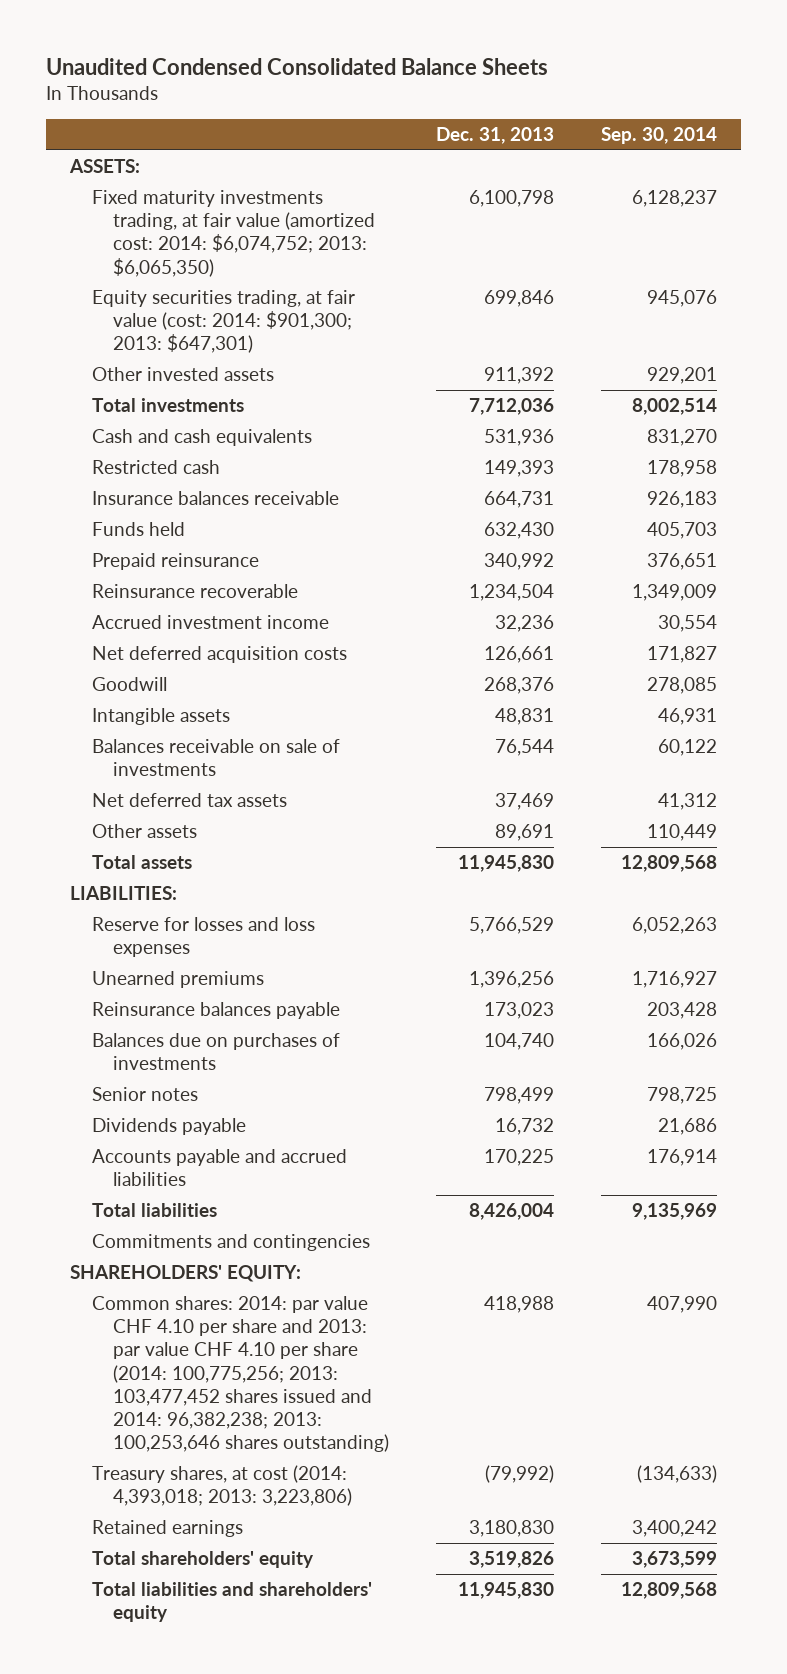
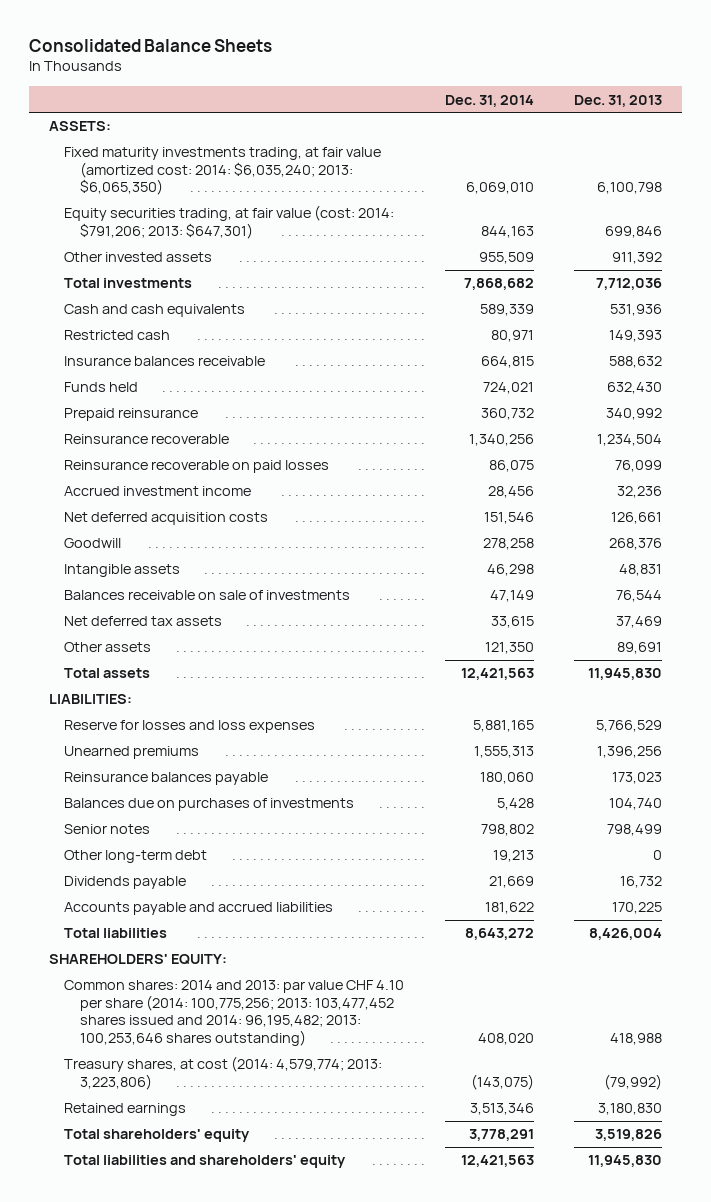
[46,58,549,76] Unaudited Condensed Consolidated Balance Sheets -> [28,38,272,52] Consolidated Balance Sheets
[601,127,718,145] Sep. 30, 2014 -> none
none -> [444,94,534,107] Dec. 31, 2014
[91,190,376,277] Fixed maturity investments trading, at fair value (amortized cost: 2014: $6,074,752; 2013: $6,065,350) -> [64,147,382,196] Fixed maturity investments trading, at fair value (amortized cost: 2014: $6,035,240; 2013: $6,065,350)
[91,290,355,354] Equity securities trading, at fair value (cost: 2014: $901,300; 2013: $647,301) -> [64,205,395,239] Equity securities trading, at fair value (cost: 2014: $791,206; 2013: $647,301)
[484,491,555,509] 664,731 -> [608,356,662,369] 588,632
none -> [64,460,330,474] Reinsurance recoverable on paid losses
none -> [64,850,208,864] Other long-term debt
[91,1234,370,1252] Commitments and contingencies -> none
[91,1296,390,1453] Common shares: 2014: par value CHF 4.10 per share and 2013: par value CHF 4.10 per share (2014: 100,775,256; 2013: 103,477,452 shares issued and 2014: 96,382,238; 2013: 100,253,646 shares outstanding) -> [64,980,405,1046] Common shares: 2014 and 2013: par value CHF 4.10 per share (2014: 100,775,256; 2013: 103,477,452 shares issued and 2014: 96,195,482; 2013: 100,253,646 shares outstanding)
[91,1465,353,1507] Treasury shares, at cost (2014: 4,393,018; 2013: 3,223,806) -> [64,1056,383,1090] Treasury shares, at cost (2014: 4,579,774; 2013: 3,223,806)

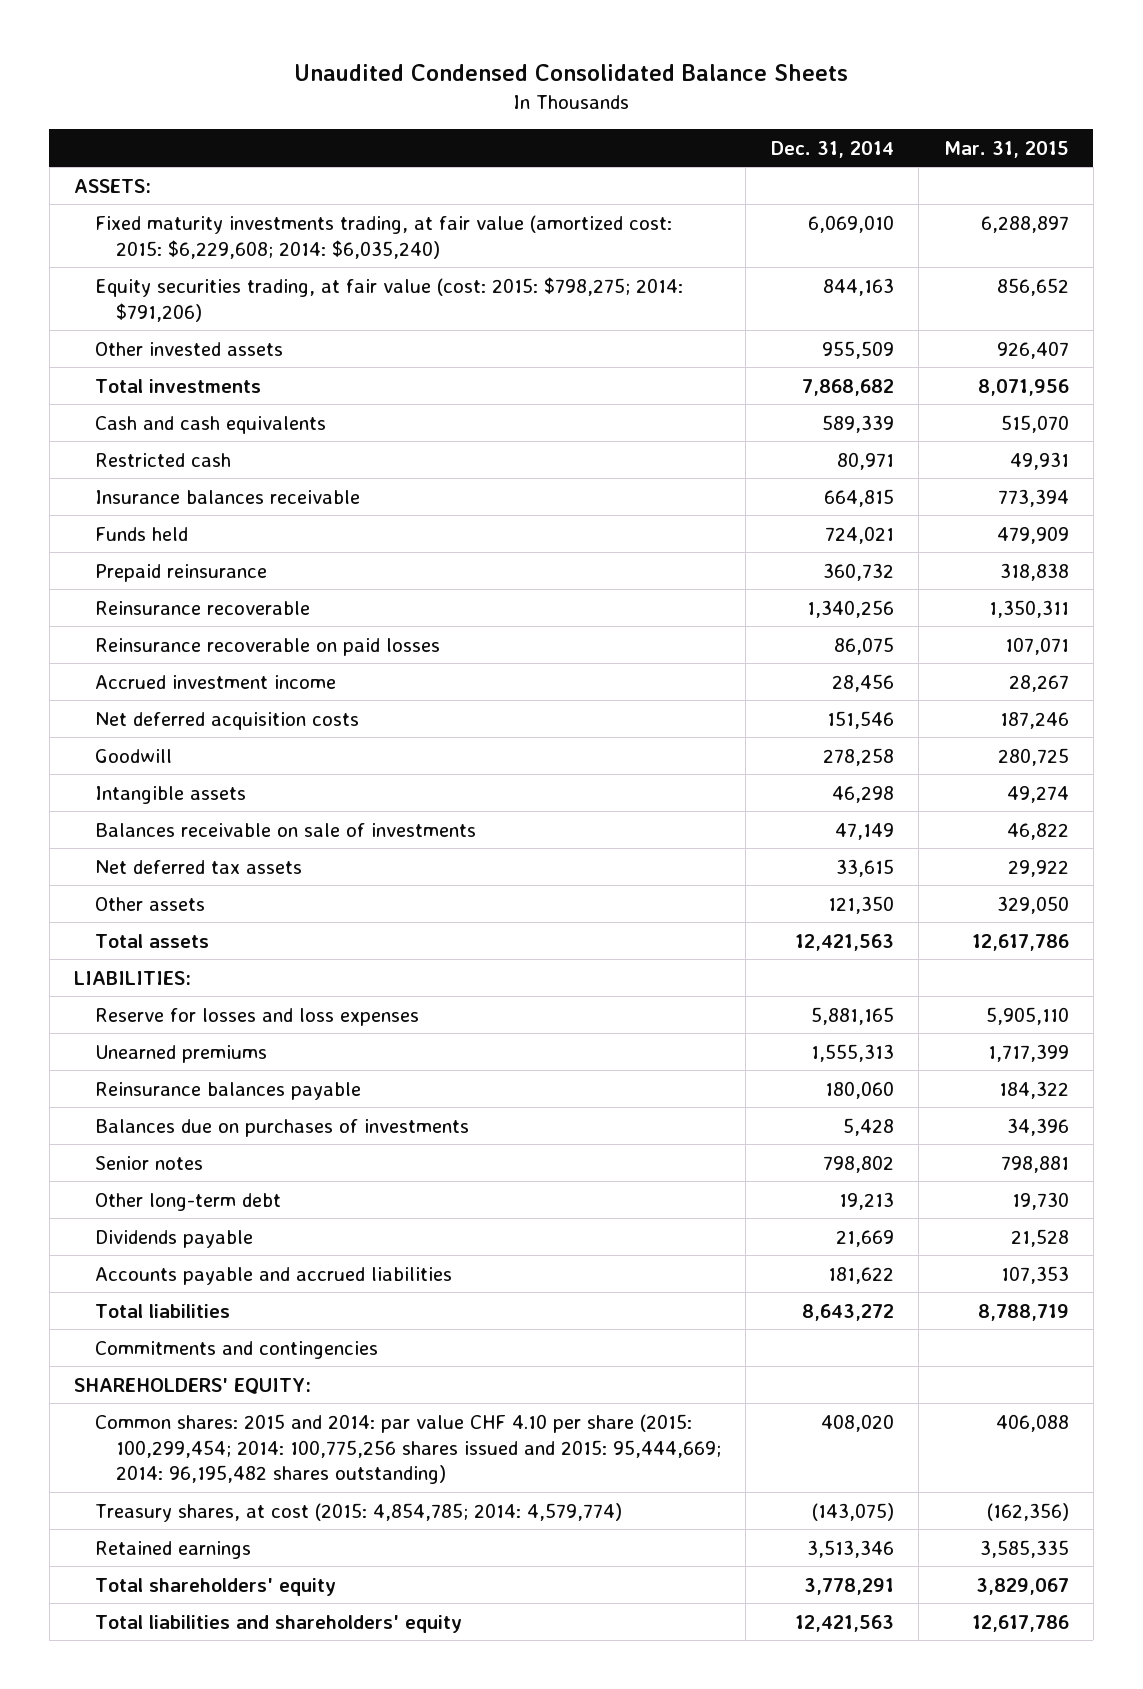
[28,38,272,52] Consolidated Balance Sheets -> [294,64,849,82] Unaudited Condensed Consolidated Balance Sheets
[573,94,662,107] Dec. 31, 2013 -> none
none -> [943,140,1069,158] Mar. 31, 2015
[64,147,382,196] Fixed maturity investments trading, at fair value (amortized cost: 2014: $6,035,240; 2013: $6,065,350) -> [95,214,673,259] Fixed maturity investments trading, at fair value (amortized cost: 2015: $6,229,608; 2014: $6,035,240)
[64,205,395,239] Equity securities trading, at fair value (cost: 2014: $791,206; 2013: $647,301) -> [95,276,684,322] Equity securities trading, at fair value (cost: 2015: $798,275; 2014: $791,206)
none -> [95,1340,379,1359] Commitments and contingencies
[64,980,405,1046] Common shares: 2014 and 2013: par value CHF 4.10 per share (2014: 100,775,256; 2013: 103,477,452 shares issued and 2014: 96,195,482; 2013: 100,253,646 shares outstanding) -> [95,1413,721,1485] Common shares: 2015 and 2014: par value CHF 4.10 per share (2015: 100,299,454; 2014: 100,775,256 shares issued and 2015: 95,444,669; 2014: 96,195,482 shares outstanding)
[64,1056,383,1090] Treasury shares, at cost (2014: 4,579,774; 2013: 3,223,806) -> [95,1502,623,1522] Treasury shares, at cost (2015: 4,854,785; 2014: 4,579,774)

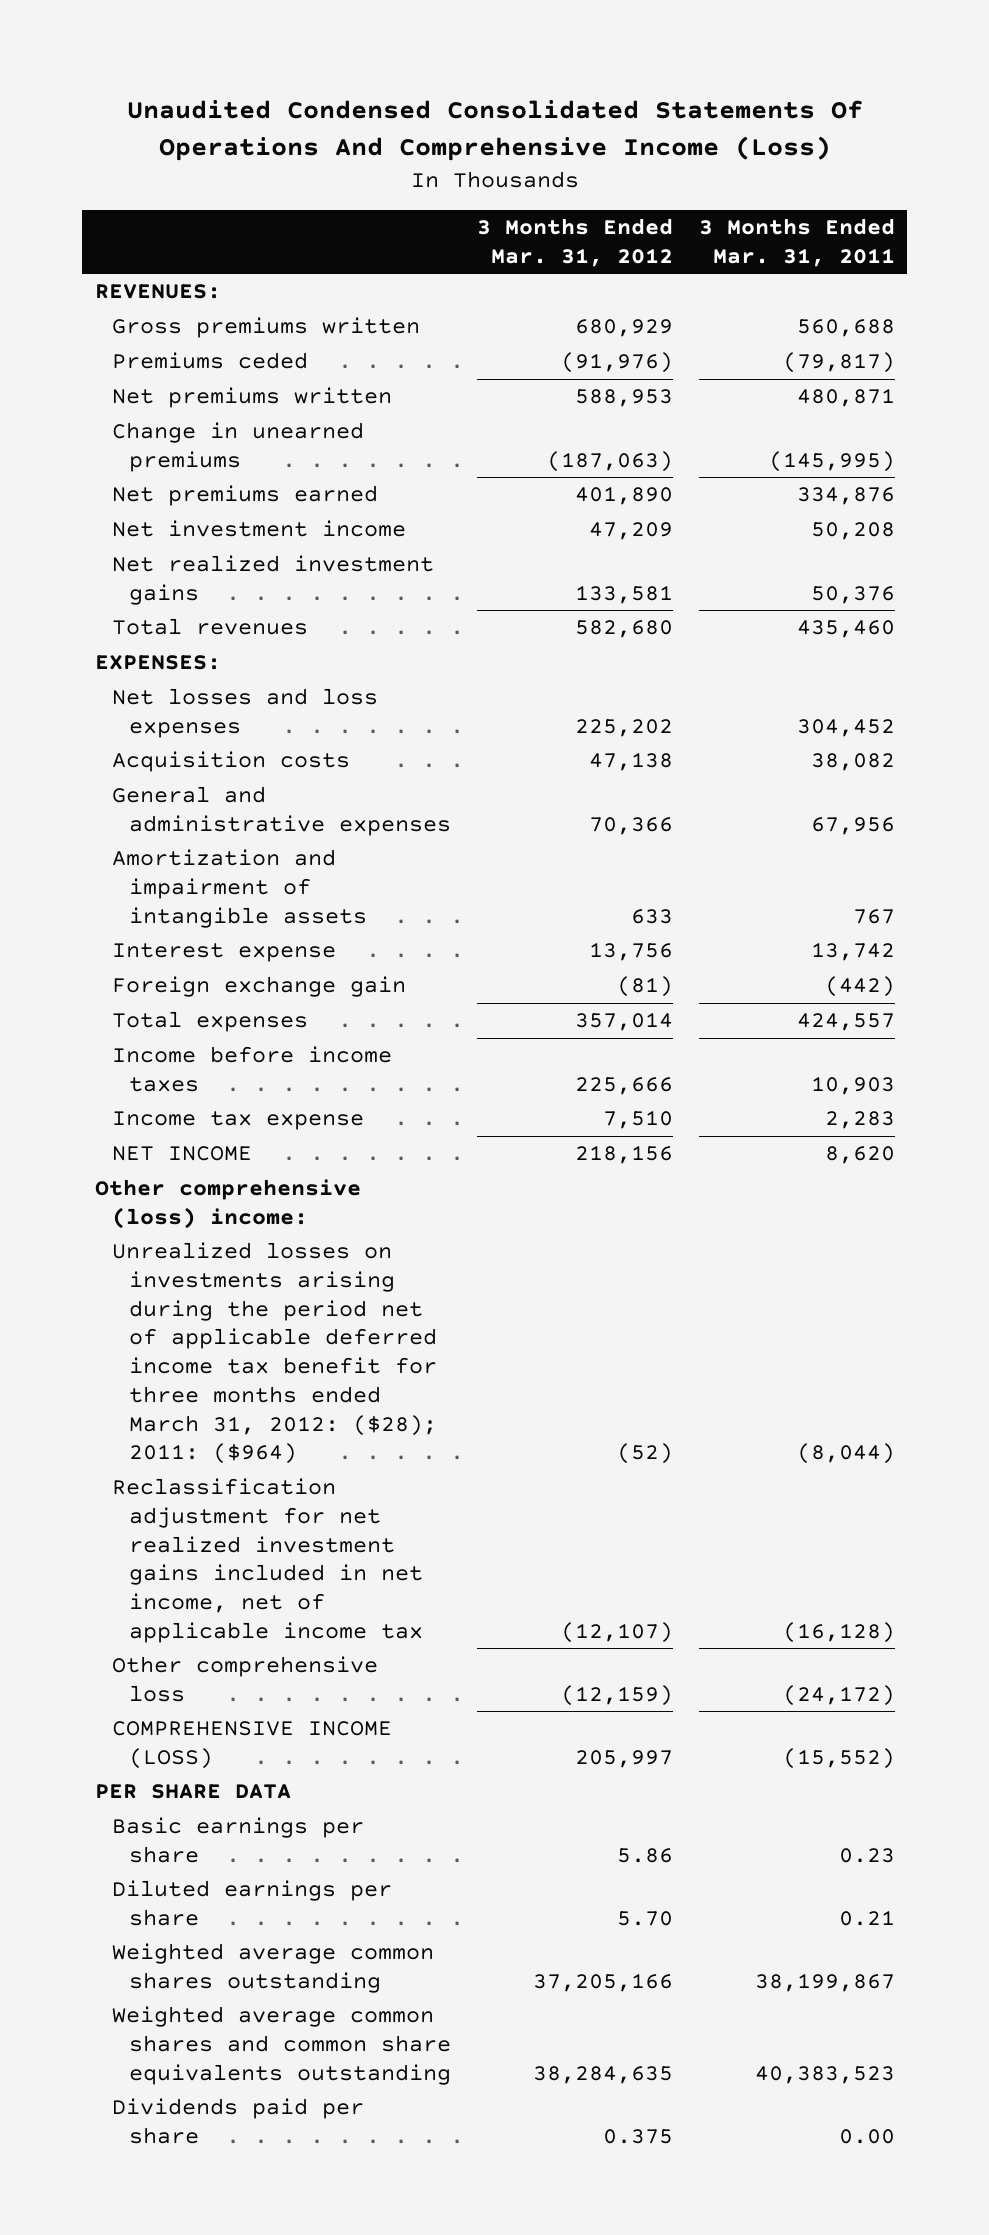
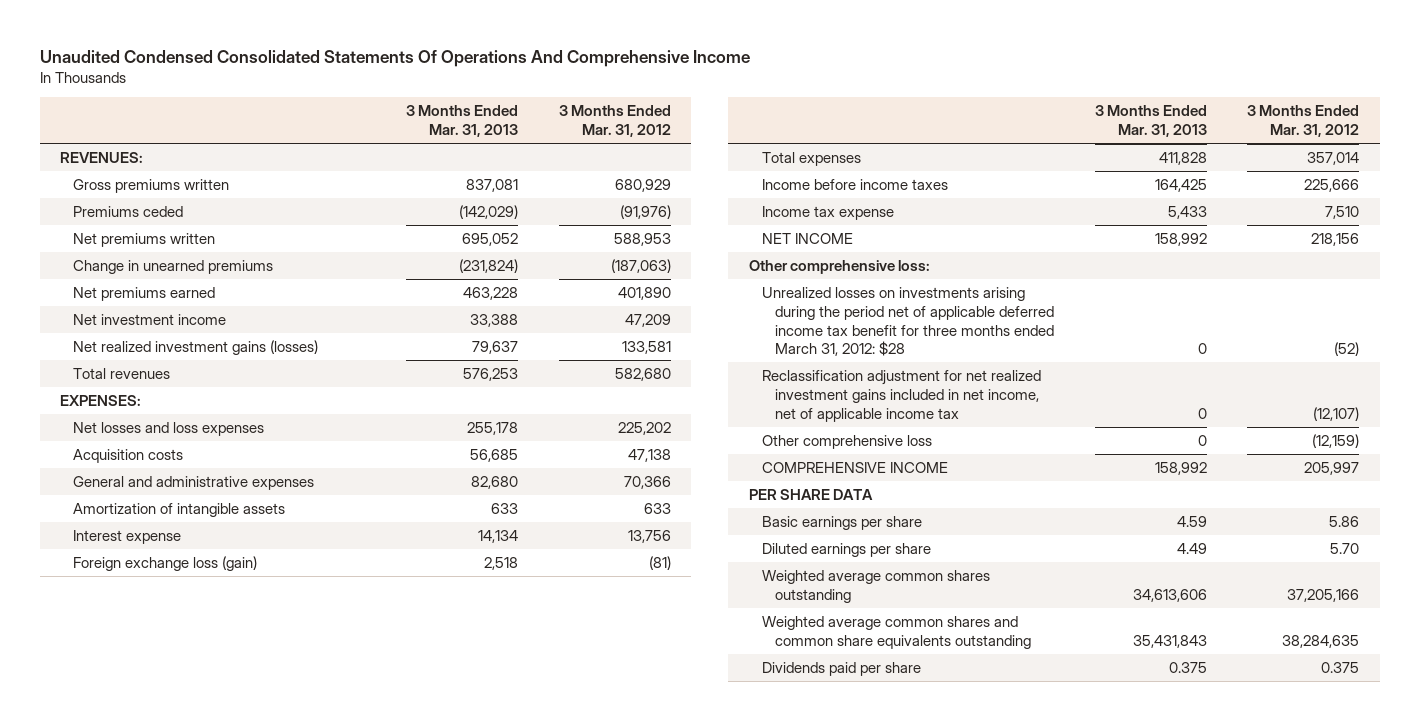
[126,100,863,161] Unaudited Condensed Consolidated Statements Of Operations And Comprehensive Income (Loss) -> [39,49,750,67] Unaudited Condensed Consolidated Statements Of Operations And Comprehensive Income
[698,218,895,268] 3 Months Ended Mar. 31, 2011 -> none
none -> [406,105,519,138] 3 Months Ended Mar. 31, 2013
[111,555,434,605] Net realized investment gains -> [73,340,319,356] Net realized investment gains (losses)
[111,849,368,928] Amortization and impairment of intangible assets -> [73,503,286,518] Amortization of intangible assets
[111,976,406,998] Foreign exchange gain -> [73,556,258,572] Foreign exchange loss (gain)
[94,1179,361,1229] Other comprehensive (loss) income: -> [748,260,930,275] Other comprehensive loss:
[111,1242,438,1465] Unrealized losses on investments arising during the period net of applicable deferred income tax benefit for three months ended March 31, 2012: ($28); 2011: ($964) -> [761,287,1054,357] Unrealized losses on investments arising during the period net of applicable deferred income tax benefit for three months ended March 31, 2012: $28
[111,1721,392,1769] COMPREHENSIVE INCOME (LOSS) -> [761,462,948,474] COMPREHENSIVE INCOME

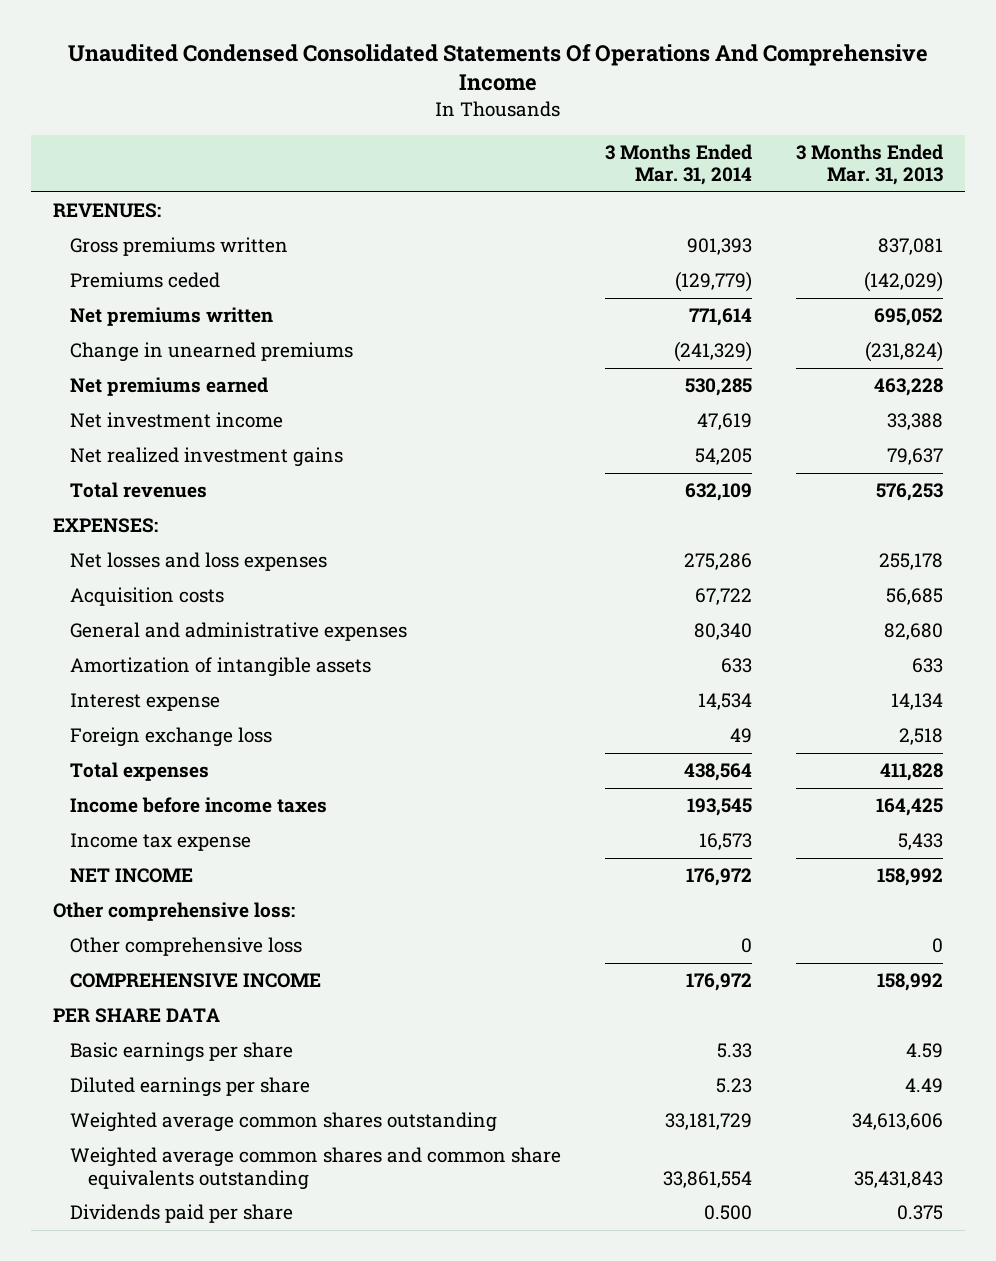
[558,105,671,138] 3 Months Ended Mar. 31, 2012 -> none
none -> [605,143,753,186] 3 Months Ended Mar. 31, 2014
[73,340,319,356] Net realized investment gains (losses) -> [70,447,344,468] Net realized investment gains
[73,556,258,572] Foreign exchange loss (gain) -> [70,727,273,748] Foreign exchange loss
[761,287,1054,357] Unrealized losses on investments arising during the period net of applicable deferred income tax benefit for three months ended March 31, 2012: $28 -> none
[761,370,1041,422] Reclassification adjustment for net realized investment gains included in net income, net of applicable income tax -> none

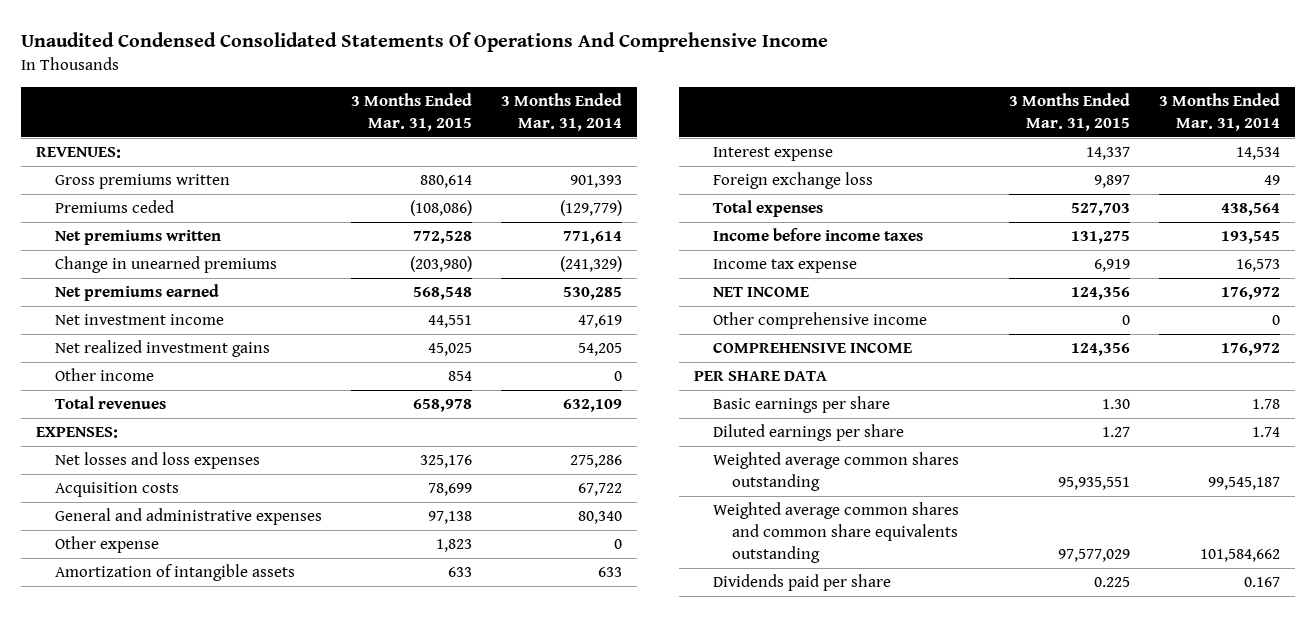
[796,143,944,186] 3 Months Ended Mar. 31, 2013 -> none
none -> [351,93,473,132] 3 Months Ended Mar. 31, 2015
none -> [54,368,154,382] Other income
none -> [54,536,159,554] Other expense
[53,902,296,922] Other comprehensive loss: -> none
[70,937,303,957] Other comprehensive loss -> [712,312,927,330] Other comprehensive income
[717,1043,753,1059] 5.33 -> [1252,399,1281,410] 1.78
[716,1078,753,1094] 5.23 -> [1252,427,1281,438] 1.74
[665,1113,753,1131] 33,181,729 -> [1208,477,1281,491] 99,545,187
[663,1170,753,1188] 33,861,554 -> [1200,548,1281,562] 101,584,662
[704,1205,753,1221] 0.500 -> [1244,577,1281,588] 0.167

